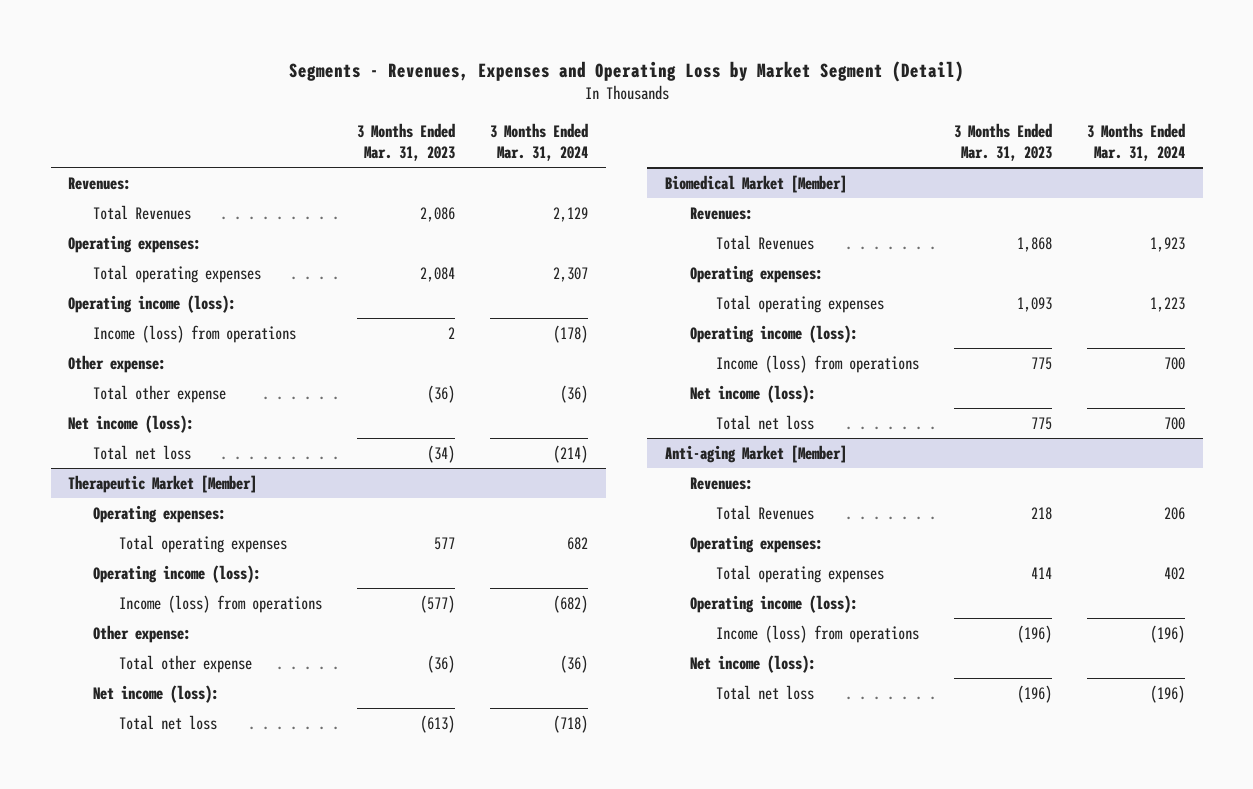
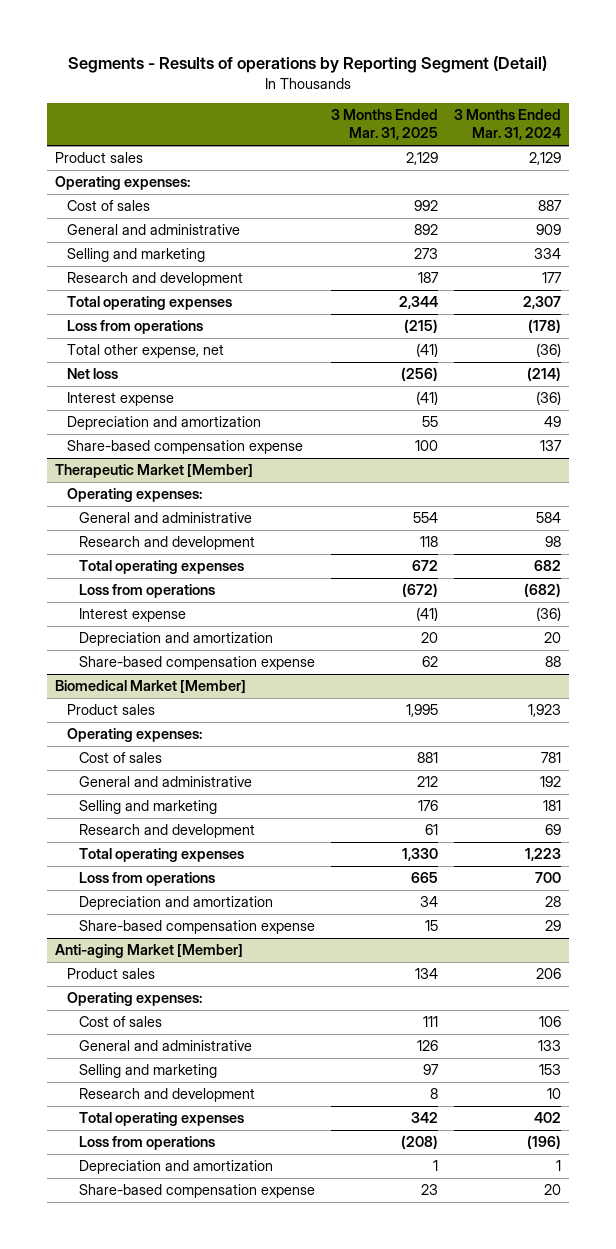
[288,60,964,82] Segments - Revenues, Expenses and Operating Loss by Market Segment (Detail) -> [68,56,548,74] Segments - Results of operations by Reporting Segment (Detail)
[356,122,455,161] 3 Months Ended Mar. 31, 2023 -> none
none -> [331,109,439,141] 3 Months Ended Mar. 31, 2025
[68,176,132,190] Revenues: -> none
[93,204,192,220] Total Revenues -> [55,152,144,164] Product sales
none -> [67,200,151,212] Cost of sales
none -> [67,224,241,236] General and administrative
none -> [67,248,206,263] Selling and marketing
none -> [67,272,244,287] Research and development
[68,294,237,313] Operating income (loss): -> none
[68,354,167,373] Other expense: -> none
[68,414,195,433] Net income (loss): -> none
[93,324,297,343] Income (loss) from operations -> [67,320,204,335] Loss from operations
[93,384,227,403] Total other expense -> [67,344,225,359] Total other expense, net
[93,444,192,460] Total net loss -> [67,368,119,380] Net loss
none -> [67,392,175,407] Interest expense
none -> [67,416,262,431] Depreciation and amortization
none -> [67,440,304,455] Share-based compensation expense
none -> [79,512,253,524] General and administrative
none -> [79,536,256,551] Research and development
[93,564,262,583] Operating income (loss): -> none
[93,624,192,643] Other expense: -> none
[118,654,252,673] Total other expense -> none
[93,684,220,703] Net income (loss): -> none
[118,714,217,730] Total net loss -> none
[118,594,322,613] Income (loss) from operations -> [79,584,216,599] Loss from operations
none -> [79,608,187,623] Interest expense
none -> [79,632,274,647] Depreciation and amortization
none -> [79,656,316,671] Share-based compensation expense
[690,206,754,220] Revenues: -> none
[715,234,814,250] Total Revenues -> [67,704,156,716] Product sales
none -> [79,752,163,764] Cost of sales
none -> [79,776,253,788] General and administrative
none -> [79,800,218,815] Selling and marketing
none -> [79,824,256,839] Research and development
[690,324,859,343] Operating income (loss): -> none
[690,384,817,403] Net income (loss): -> none
[715,414,814,430] Total net loss -> none
[715,354,919,373] Income (loss) from operations -> [79,872,216,887] Loss from operations
none -> [79,896,274,911] Depreciation and amortization
none -> [79,920,316,935] Share-based compensation expense
[690,476,754,490] Revenues: -> none
[715,504,814,520] Total Revenues -> [67,968,156,980] Product sales
none -> [79,1016,163,1028] Cost of sales
none -> [79,1040,253,1052] General and administrative
none -> [79,1064,218,1079] Selling and marketing
none -> [79,1088,256,1103] Research and development
[690,594,859,613] Operating income (loss): -> none
[690,654,817,673] Net income (loss): -> none
[715,684,814,700] Total net loss -> none
[715,624,919,643] Income (loss) from operations -> [79,1136,216,1151] Loss from operations
none -> [79,1160,274,1175] Depreciation and amortization
none -> [79,1184,316,1199] Share-based compensation expense

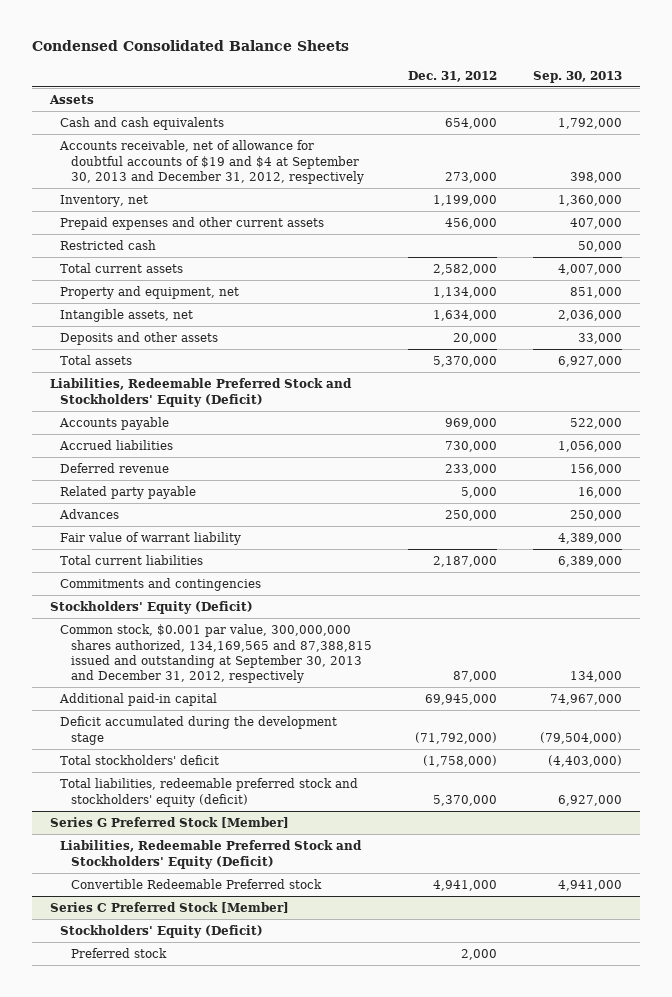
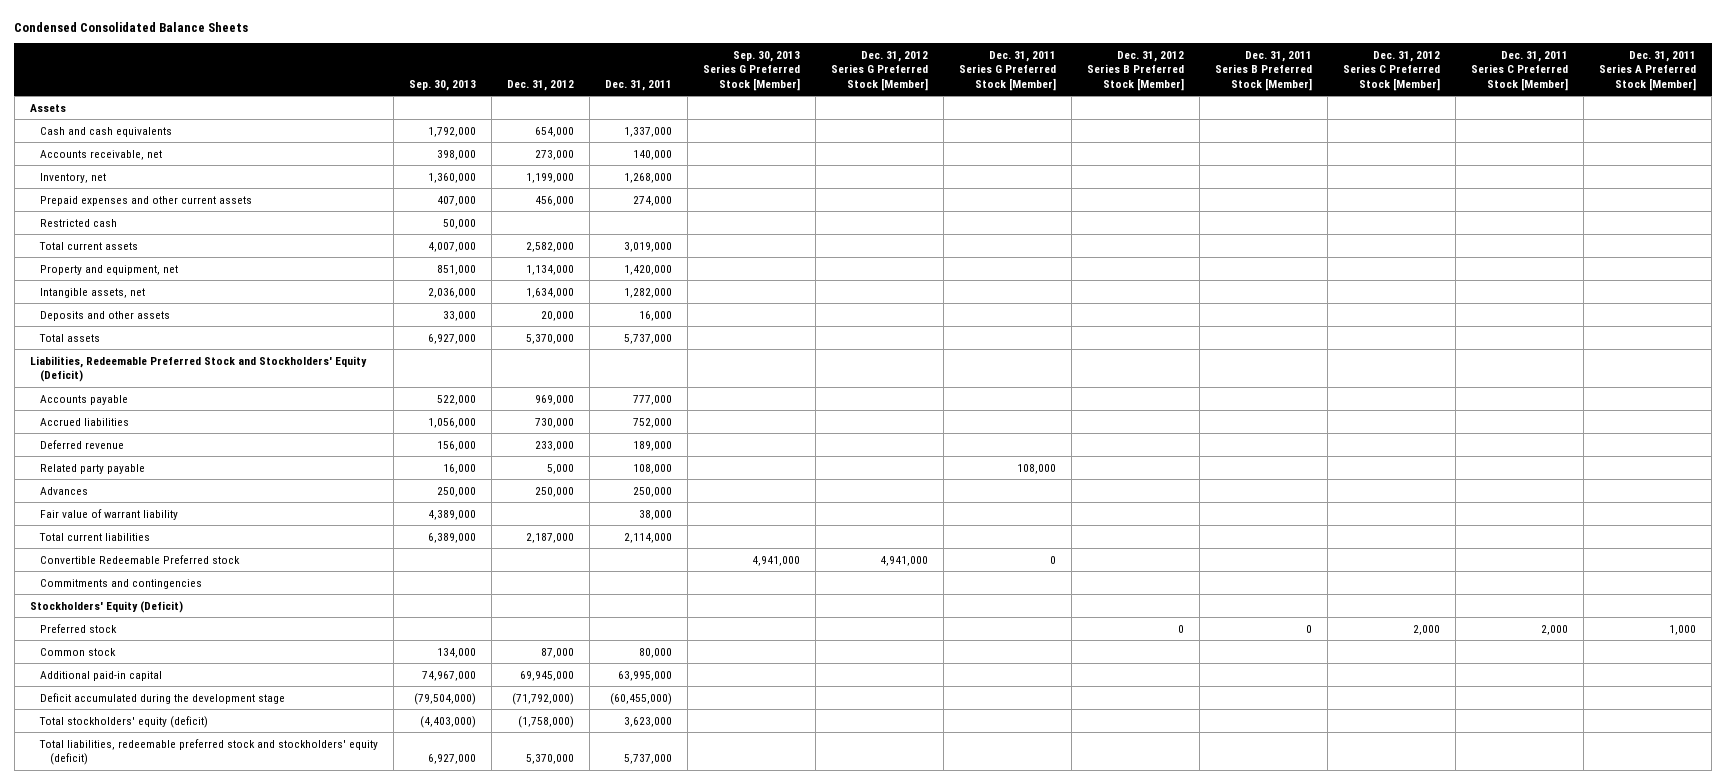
none -> [605,79,673,91] Dec. 31, 2011
none -> [703,50,801,91] Sep. 30, 2013 Series G Preferred Stock [Member]
none -> [831,50,929,91] Dec. 31, 2012 Series G Preferred Stock [Member]
none -> [959,50,1057,91] Dec. 31, 2011 Series G Preferred Stock [Member]
none -> [1087,50,1185,91] Dec. 31, 2012 Series B Preferred Stock [Member]
none -> [1215,50,1313,91] Dec. 31, 2011 Series B Preferred Stock [Member]
none -> [1343,50,1441,91] Dec. 31, 2012 Series C Preferred Stock [Member]
none -> [1471,50,1569,91] Dec. 31, 2011 Series C Preferred Stock [Member]
none -> [1599,50,1697,91] Dec. 31, 2011 Series A Preferred Stock [Member]
[59,140,364,184] Accounts receivable, net of allowance for doubtful accounts of $19 and $4 at September 30, 2013 and December 31, 2012, respectively -> [39,149,162,160] Accounts receivable, net
none -> [39,554,240,564] Convertible Redeemable Preferred stock
none -> [39,623,117,633] Preferred stock
[60,624,372,684] Common stock, $0.001 par value, 300,000,000 shares authorized, 134,169,565 and 87,388,815 issued and outstanding at September 30, 2013 and December 31, 2012, respectively -> [39,647,116,656] Common stock
[60,755,220,766] Total stockholders' deficit -> [38,715,208,728] Total stockholders' equity (deficit)
[50,817,290,829] Series G Preferred Stock [Member] -> none
[60,840,363,869] Liabilities, Redeemable Preferred Stock and Stockholders' Equity (Deficit) -> none
[70,879,322,890] Convertible Redeemable Preferred stock -> none
[50,902,290,914] Series C Preferred Stock [Member] -> none
[60,925,264,939] Stockholders' Equity (Deficit) -> none
[70,948,167,959] Preferred stock -> none

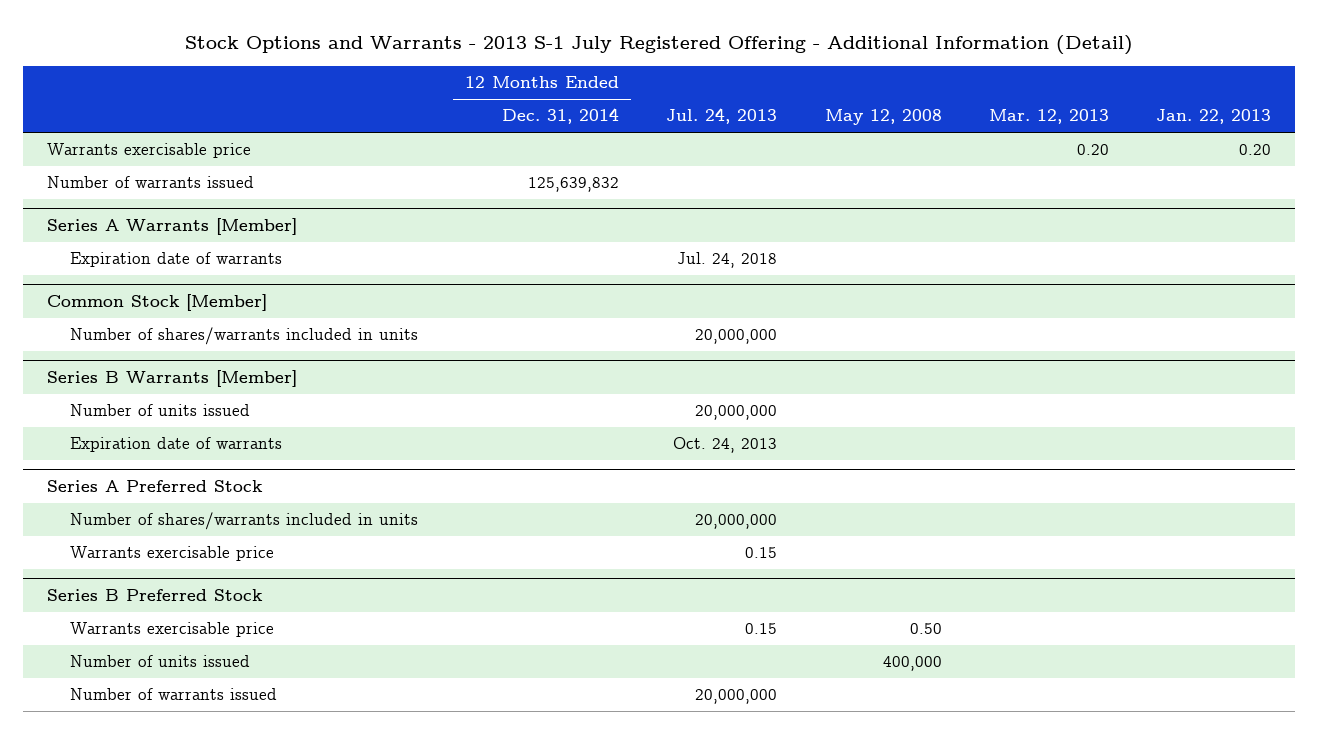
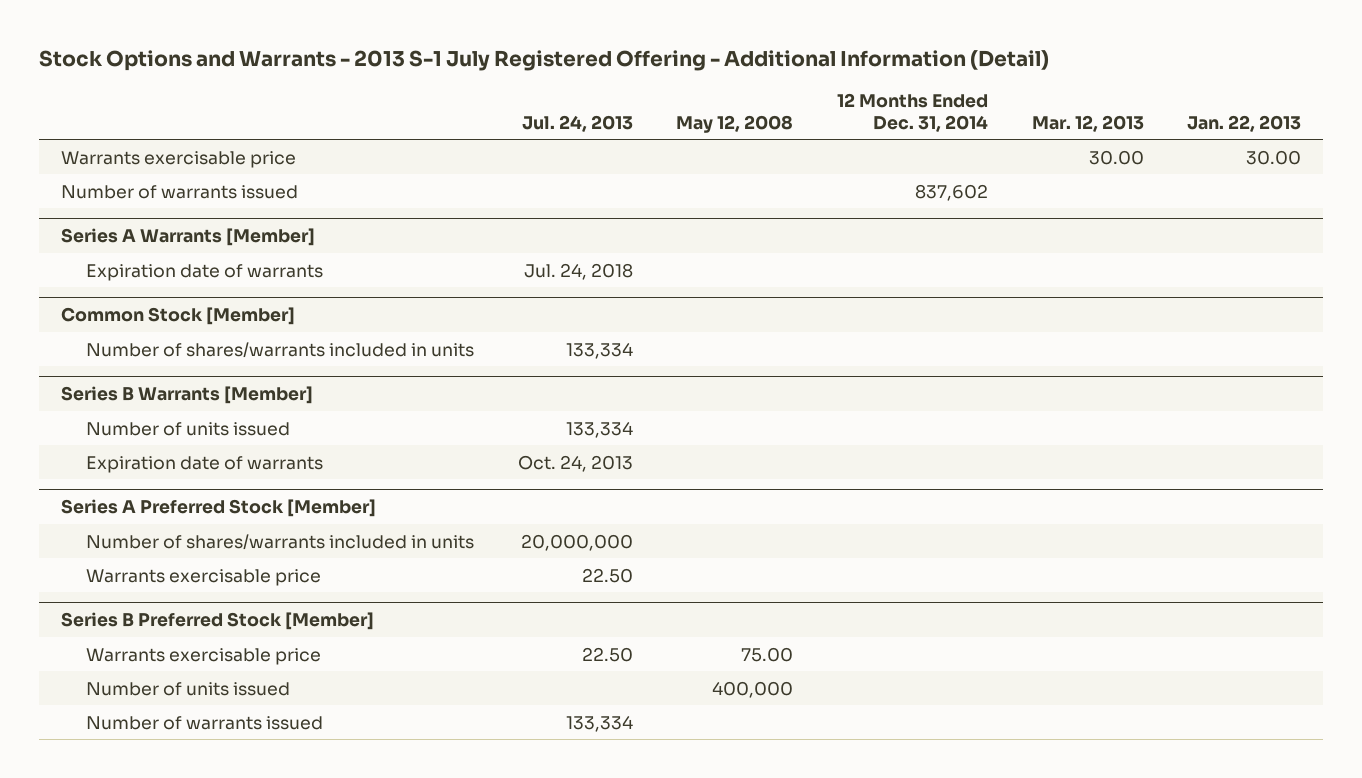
[1076,144,1109,156] 0.20 -> [1088,149,1144,165] 30.00
[1239,144,1272,156] 0.20 -> [1246,149,1302,165] 30.00
[527,177,619,193] 125,639,832 -> [915,183,989,201] 837,602
[695,329,778,345] 20,000,000 -> [565,341,633,359] 133,334
[695,405,778,421] 20,000,000 -> [565,420,633,438] 133,334
[46,480,263,493] Series A Preferred Stock -> [60,499,376,518] Series A Preferred Stock [Member]
[745,547,778,559] 0.15 -> [581,567,633,583] 22.50
[46,589,263,602] Series B Preferred Stock -> [60,612,374,631] Series B Preferred Stock [Member]
[745,623,778,635] 0.15 -> [581,646,633,662] 22.50
[909,623,942,635] 0.50 -> [741,646,794,662] 75.00
[695,689,778,705] 20,000,000 -> [565,714,633,732] 133,334

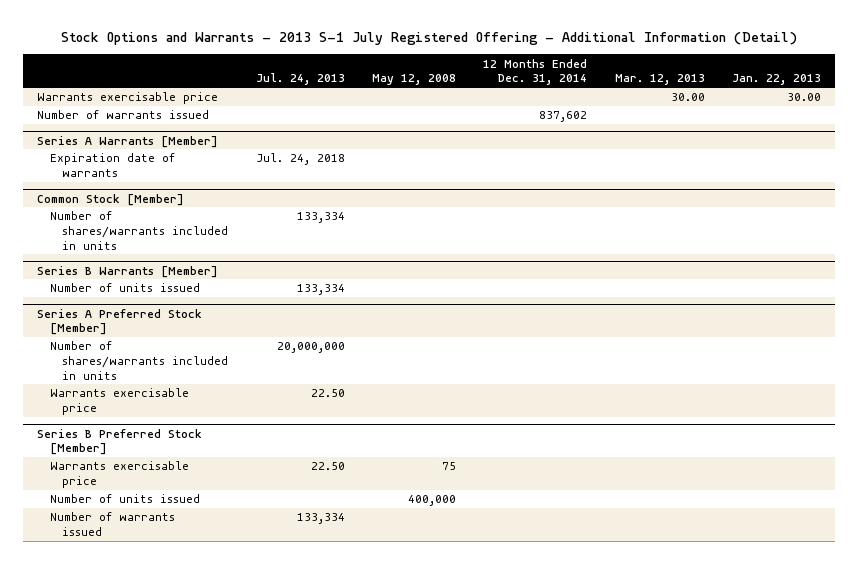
[86,455,324,473] Expiration date of warrants -> none
[741,646,794,662] 75.00 -> [441,462,456,471] 75

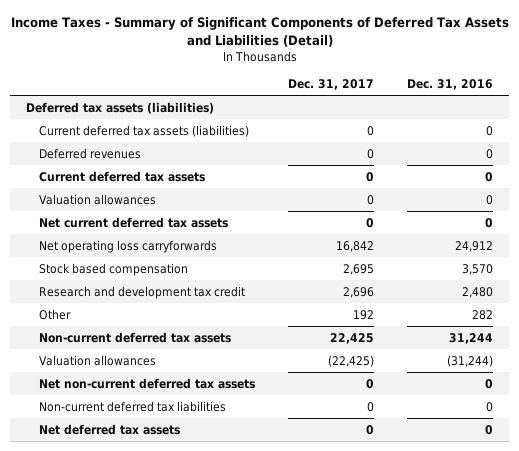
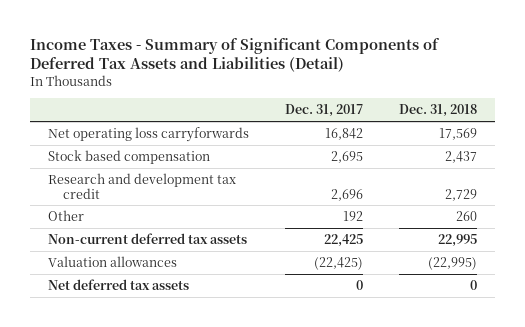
[406,78,493,90] Dec. 31, 2016 -> none
none -> [399,104,478,118] Dec. 31, 2018
[26,101,215,114] Deferred tax assets (liabilities) -> none
[39,124,250,137] Current deferred tax assets (liabilities) -> none
[39,147,142,159] Deferred revenues -> none
[39,170,206,182] Current deferred tax assets -> none
[39,193,157,205] Valuation allowances -> none
[39,216,229,228] Net current deferred tax assets -> none
[39,377,256,389] Net non-current deferred tax assets -> none
[39,400,227,412] Non-current deferred tax liabilities -> none

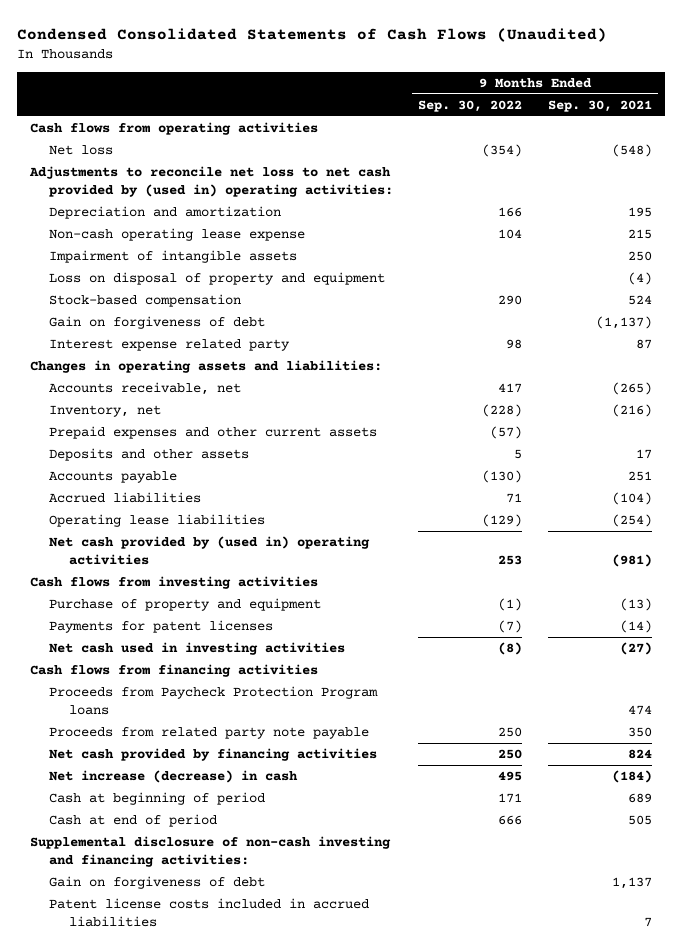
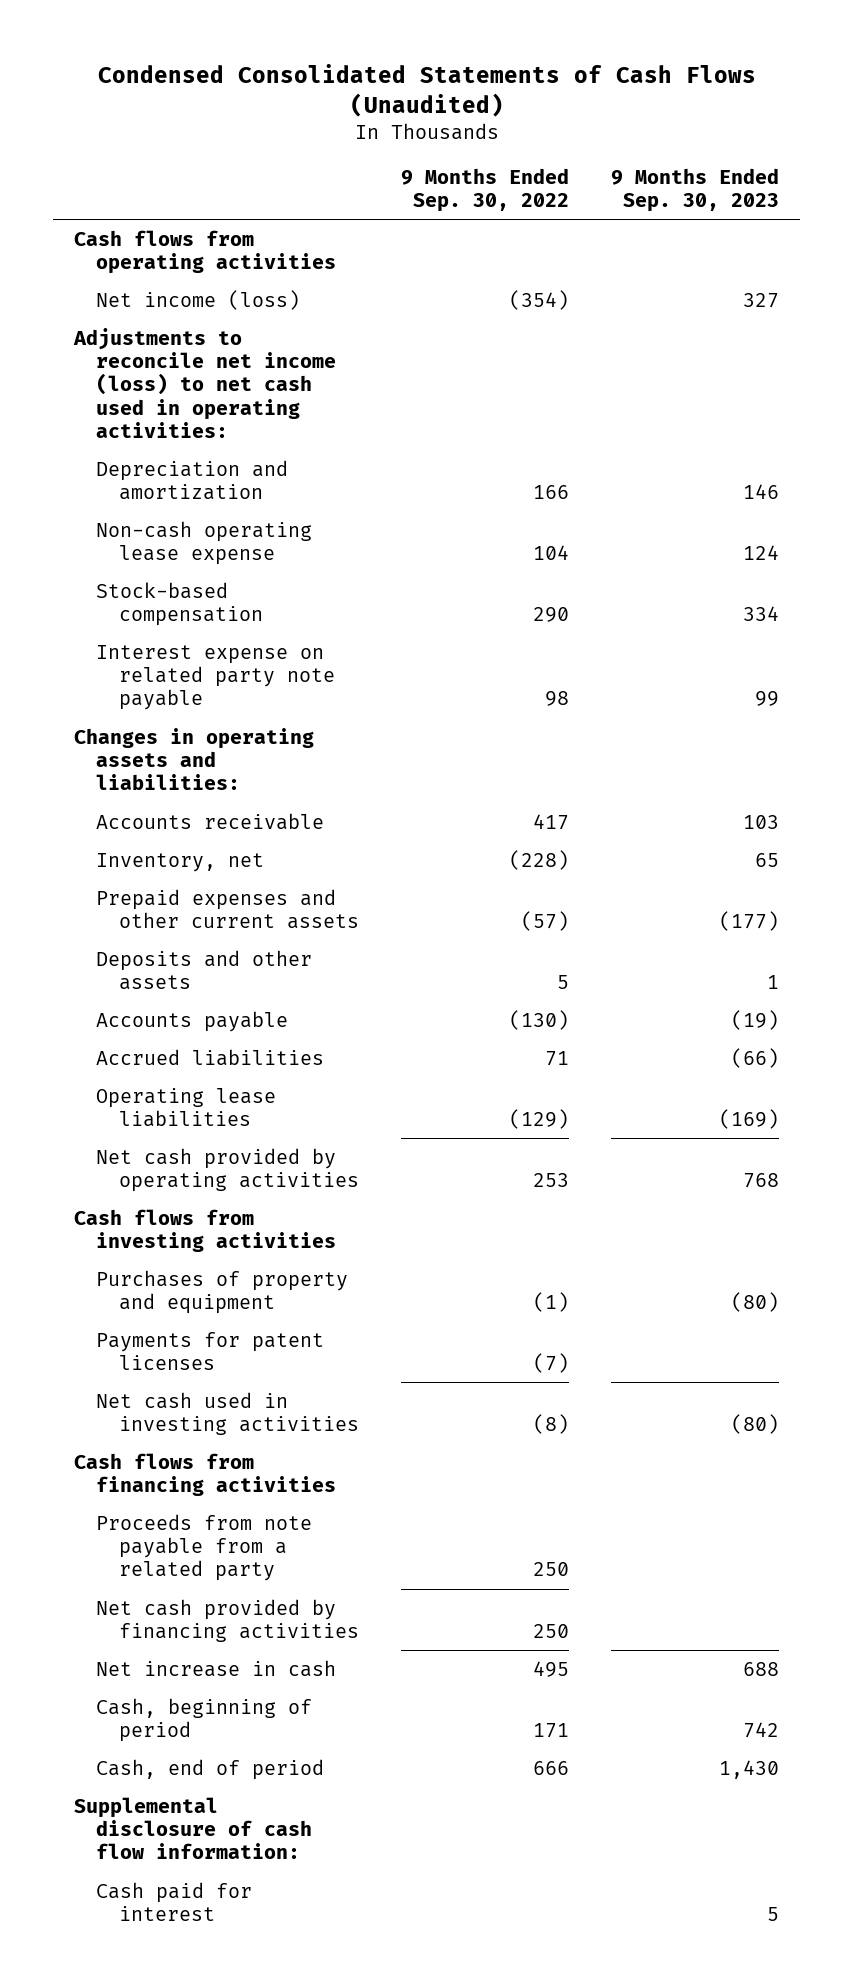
[547,99,652,112] Sep. 30, 2021 -> none
none -> [611,167,780,213] 9 Months Ended Sep. 30, 2023
[49,145,114,156] Net loss -> [96,289,301,310] Net income (loss)
[28,166,394,197] Adjustments to reconcile net loss to net cash provided by (used in) operating activities: -> [72,327,337,439] Adjustments to reconcile net income (loss) to net cash used in operating activities:
[49,250,298,264] Impairment of intangible assets -> none
[49,272,386,286] Loss on disposal of property and equipment -> none
[49,316,266,330] Gain on forgiveness of debt -> none
[49,339,291,352] Interest expense related party -> [96,644,335,711] Interest expense on related party note payable
[49,382,242,396] Accounts receivable, net -> [96,812,325,830] Accounts receivable
[49,536,371,565] Net cash provided by (used in) operating activities -> [96,1147,359,1193] Net cash provided by operating activities
[49,598,322,612] Purchase of property and equipment -> [96,1269,349,1315] Purchases of property and equipment
[49,686,379,715] Proceeds from Paycheck Protection Program loans -> none
[49,727,370,740] Proceeds from related party note payable -> [96,1513,313,1582] Proceeds from note payable from a related party
[29,836,391,867] Supplemental disclosure of non-cash investing and financing activities: -> none
[49,876,266,890] Gain on forgiveness of debt -> none
[49,898,370,927] Patent license costs included in accrued liabilities -> none
[49,770,299,784] Net increase (decrease) in cash -> [96,1659,337,1677] Net increase in cash
[49,792,266,806] Cash at beginning of period -> [96,1697,313,1743] Cash, beginning of period
[49,814,218,828] Cash at end of period -> [96,1758,325,1780] Cash, end of period
none -> [73,1796,313,1860] Supplemental disclosure of cash flow information:
none -> [96,1881,253,1922] Cash paid for interest

